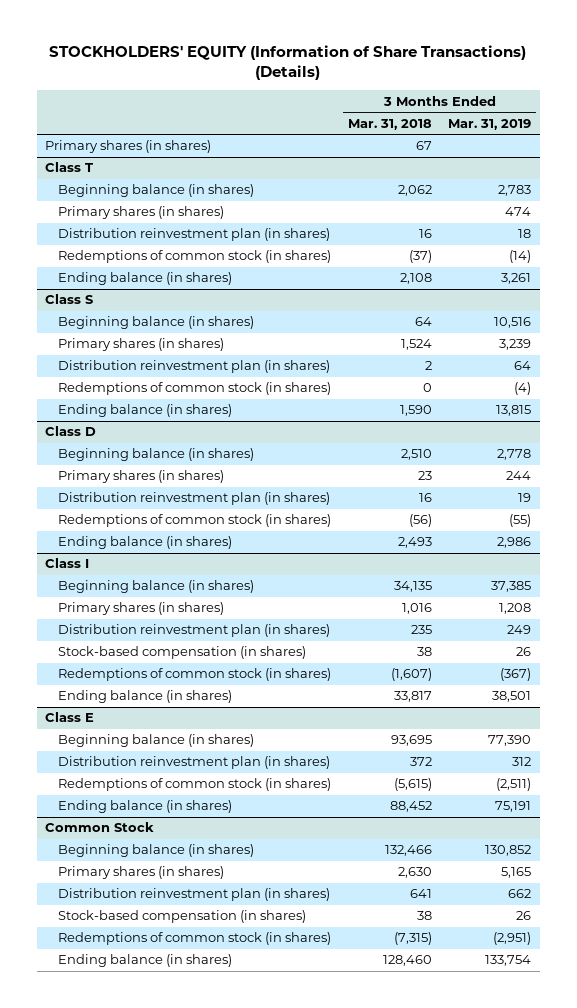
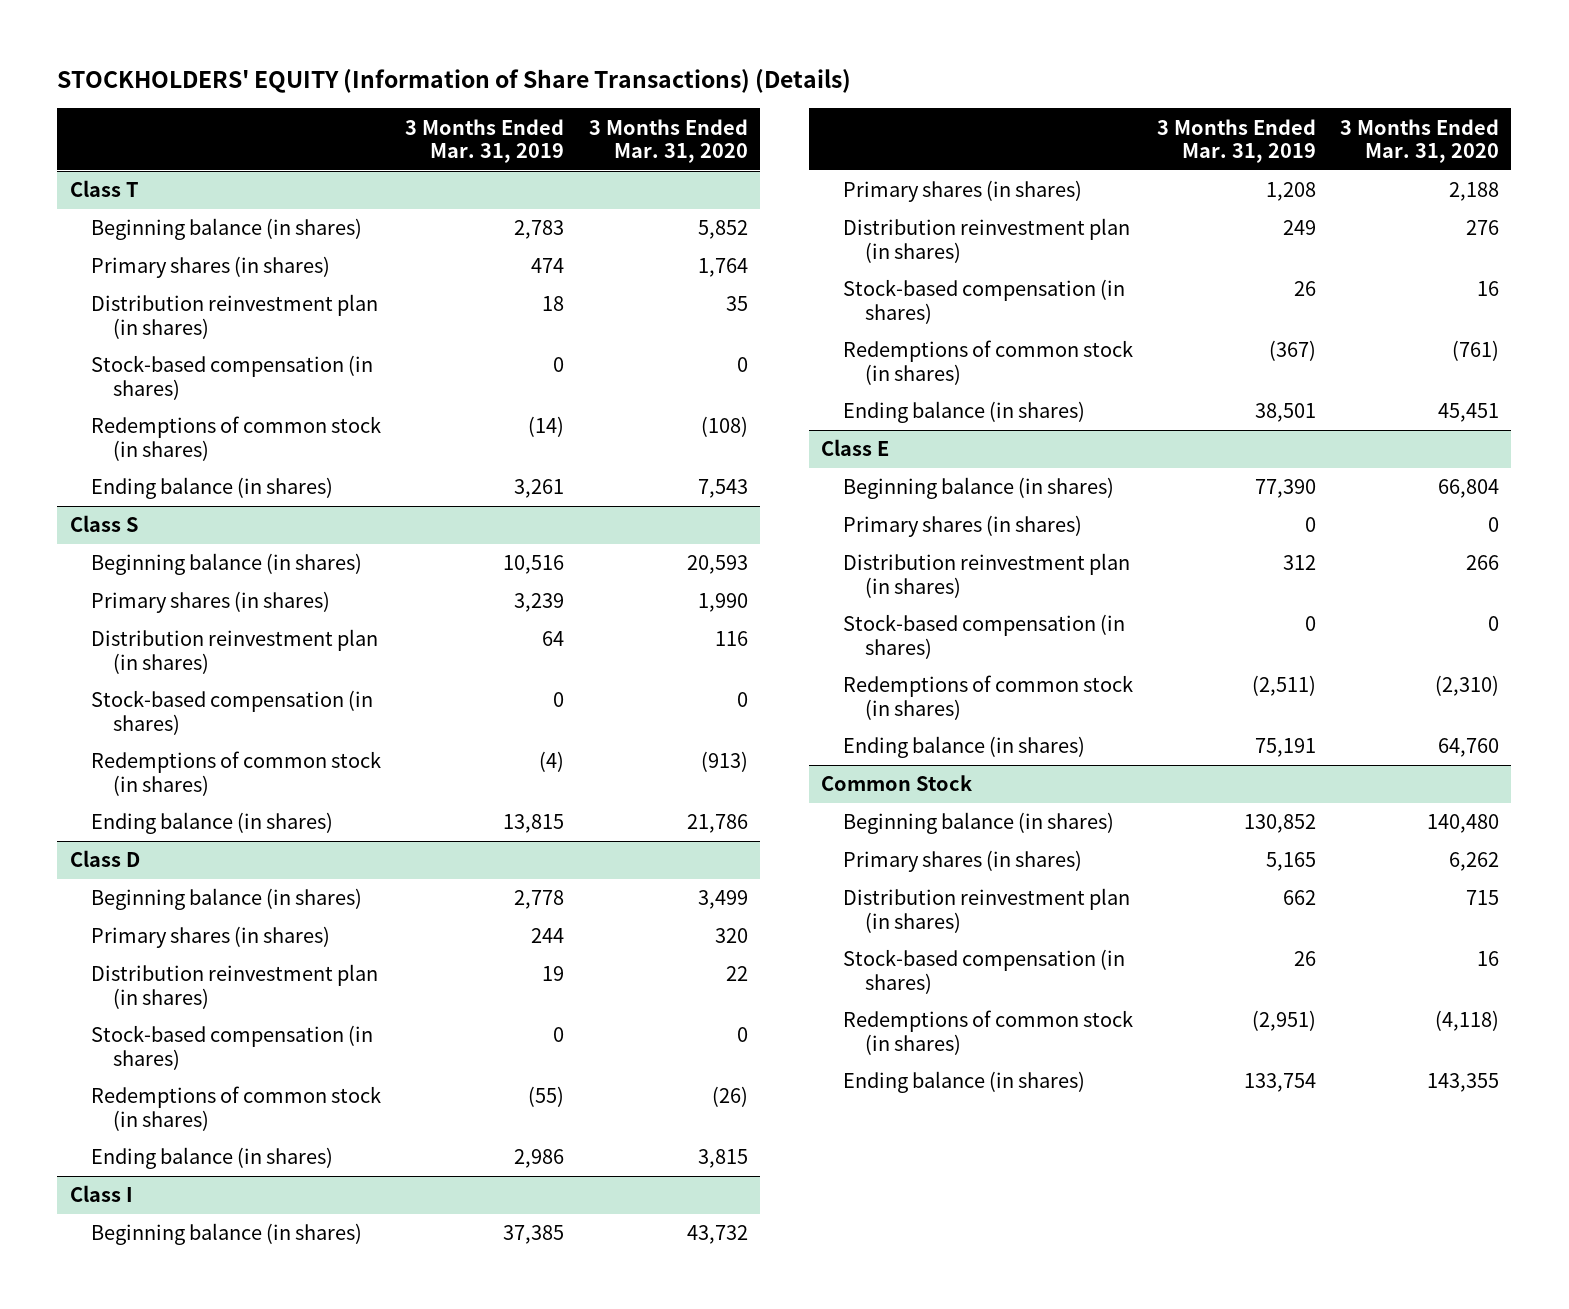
[347,118,432,130] Mar. 31, 2018 -> none
none -> [588,118,748,163] 3 Months Ended Mar. 31, 2020
[45,140,212,154] Primary shares (in shares) -> none
none -> [91,355,374,400] Stock-based compensation (in shares)
none -> [91,690,374,735] Stock-based compensation (in shares)
none -> [91,1025,374,1070] Stock-based compensation (in shares)
none -> [843,515,1083,538] Primary shares (in shares)
none -> [843,614,1126,659] Stock-based compensation (in shares)

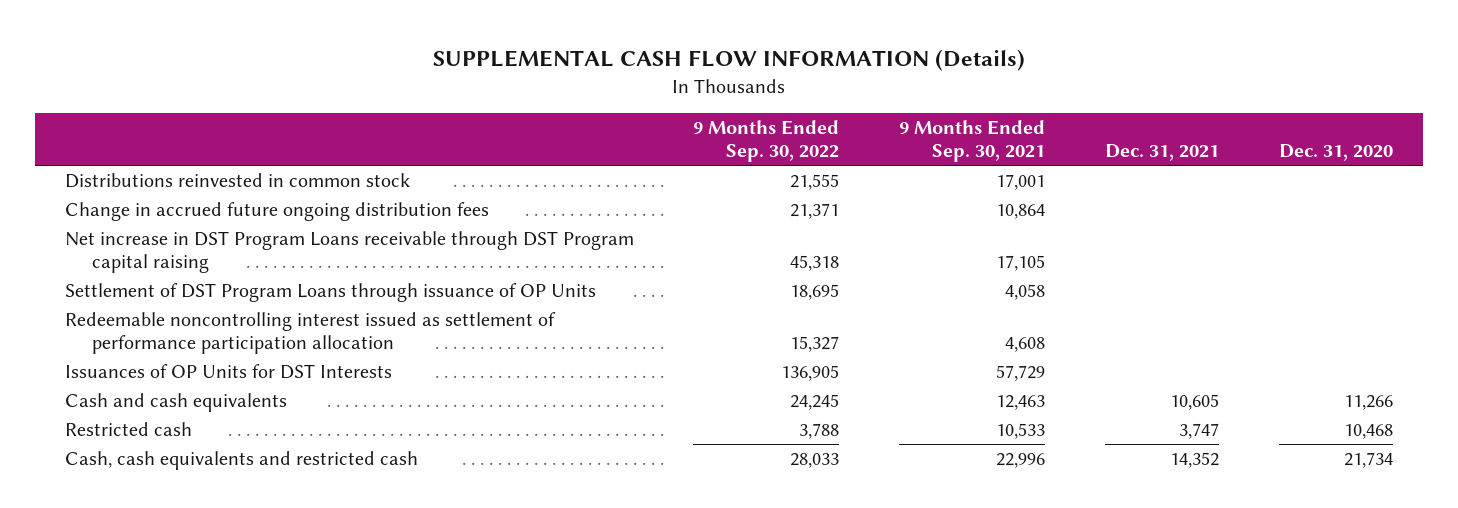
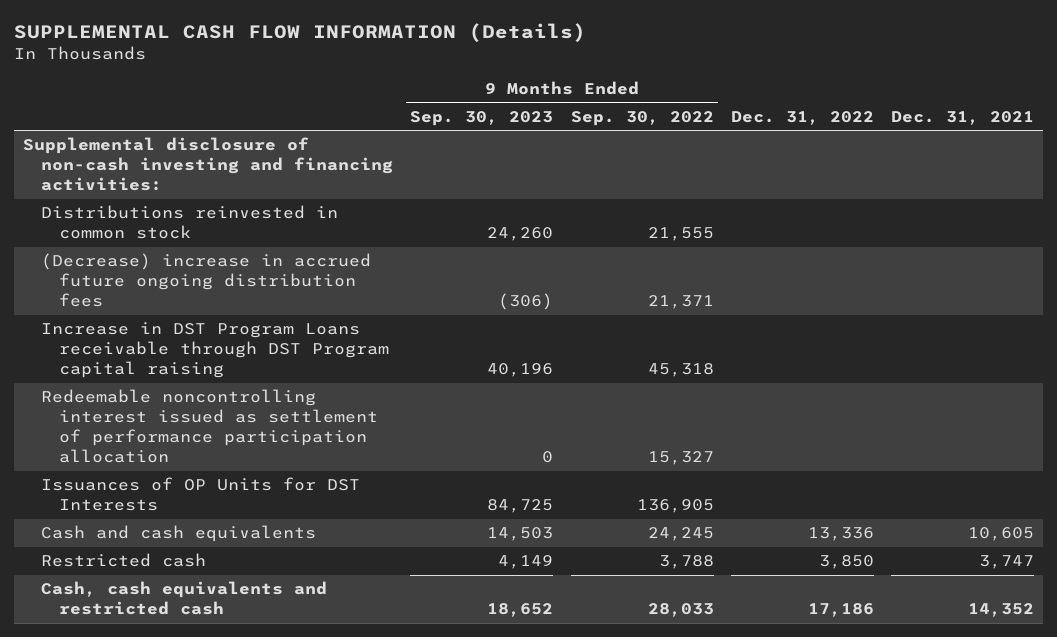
[899,120,1046,163] 9 Months Ended Sep. 30, 2021 -> none
[1278,144,1393,162] Dec. 31, 2020 -> none
none -> [410,110,554,126] Sep. 30, 2023
none -> [730,110,874,125] Dec. 31, 2022
none -> [22,137,393,192] Supplemental disclosure of non-cash investing and financing activities:
[64,283,596,303] Settlement of DST Program Loans through issuance of OP Units -> none
[64,202,489,222] Change in accrued future ongoing distribution fees -> [40,253,371,308] (Decrease) increase in accrued future ongoing distribution fees
[64,231,634,274] Net increase in DST Program Loans receivable through DST Program capital raising -> [40,322,390,379] Increase in DST Program Loans receivable through DST Program capital raising

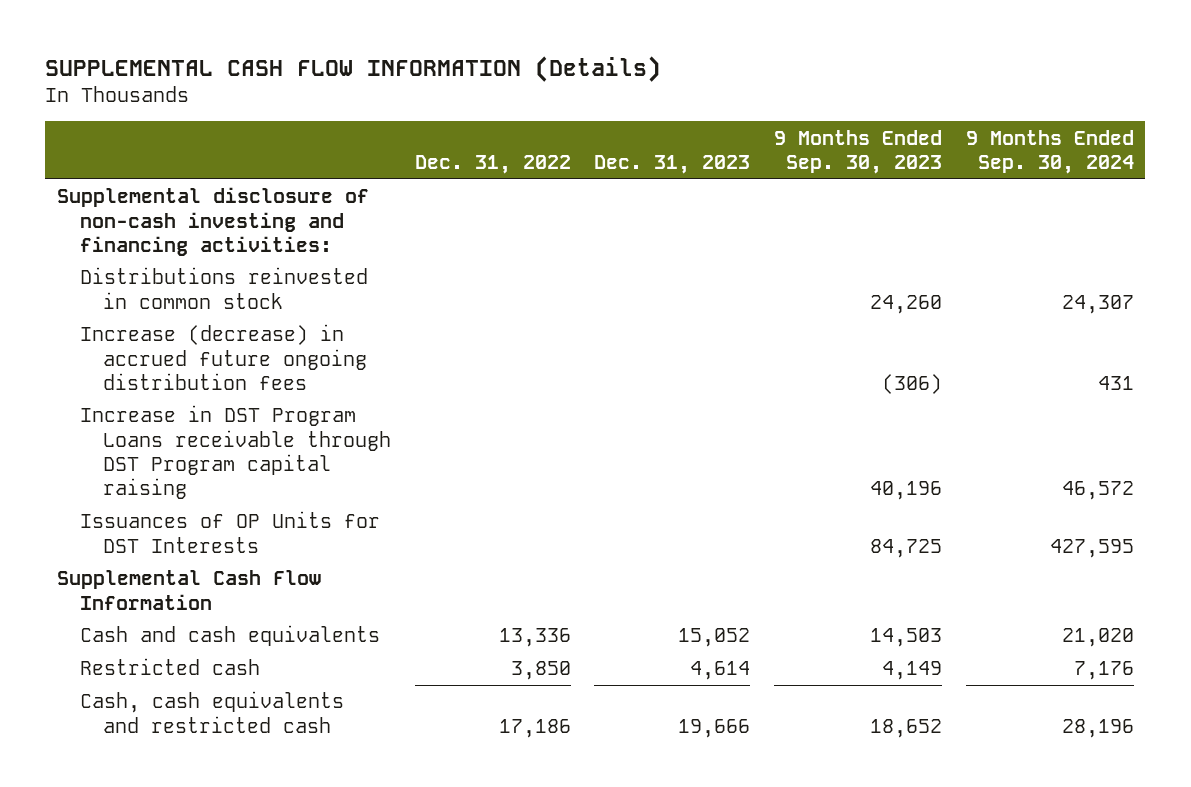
[570,110,714,126] Sep. 30, 2022 -> none
[891,110,1035,125] Dec. 31, 2021 -> none
none -> [594,155,751,175] Dec. 31, 2023
none -> [965,129,1134,175] 9 Months Ended Sep. 30, 2024
[40,253,371,308] (Decrease) increase in accrued future ongoing distribution fees -> [79,324,367,390] Increase (decrease) in accrued future ongoing distribution fees
[40,389,379,464] Redeemable noncontrolling interest issued as settlement of performance participation allocation -> none
none -> [57,570,322,610] Supplemental Cash Flow Information

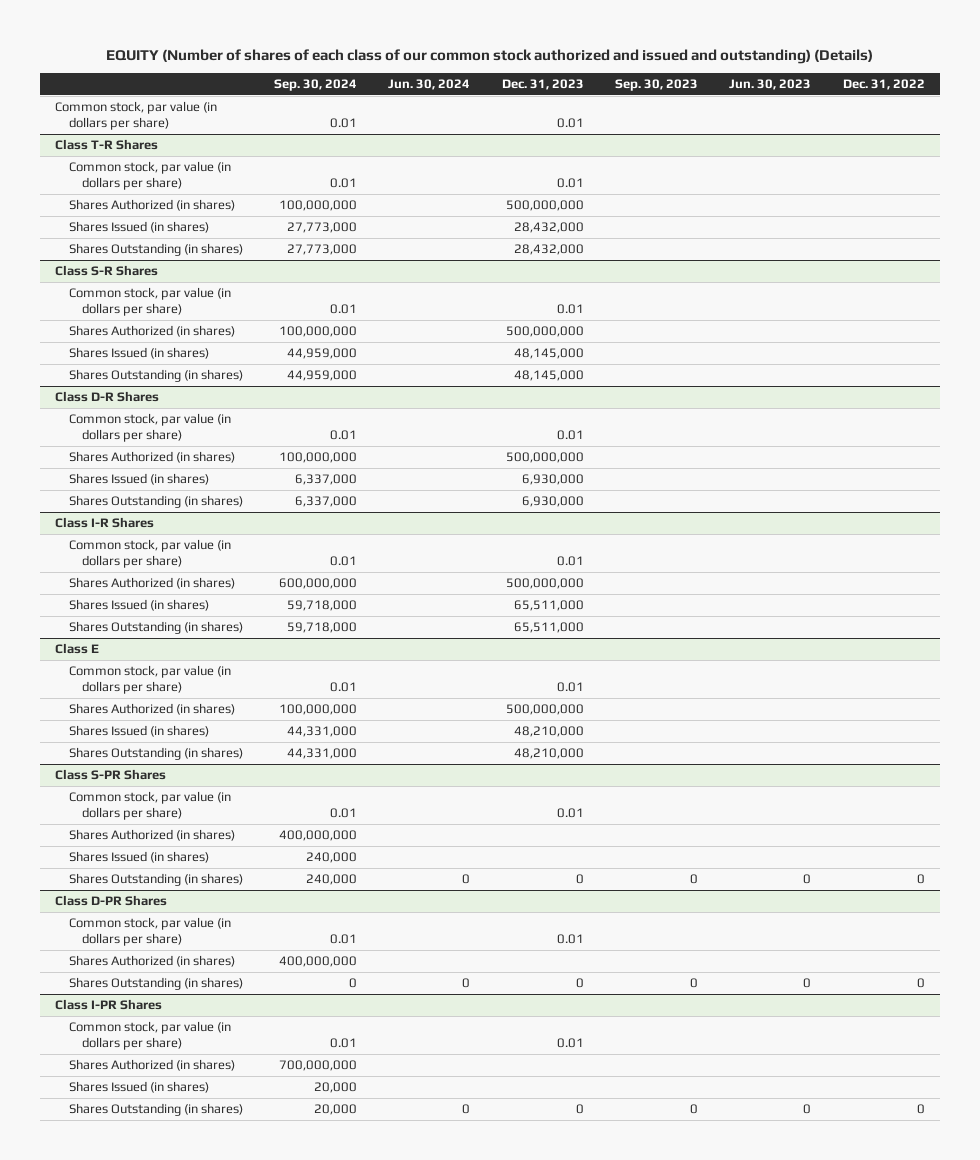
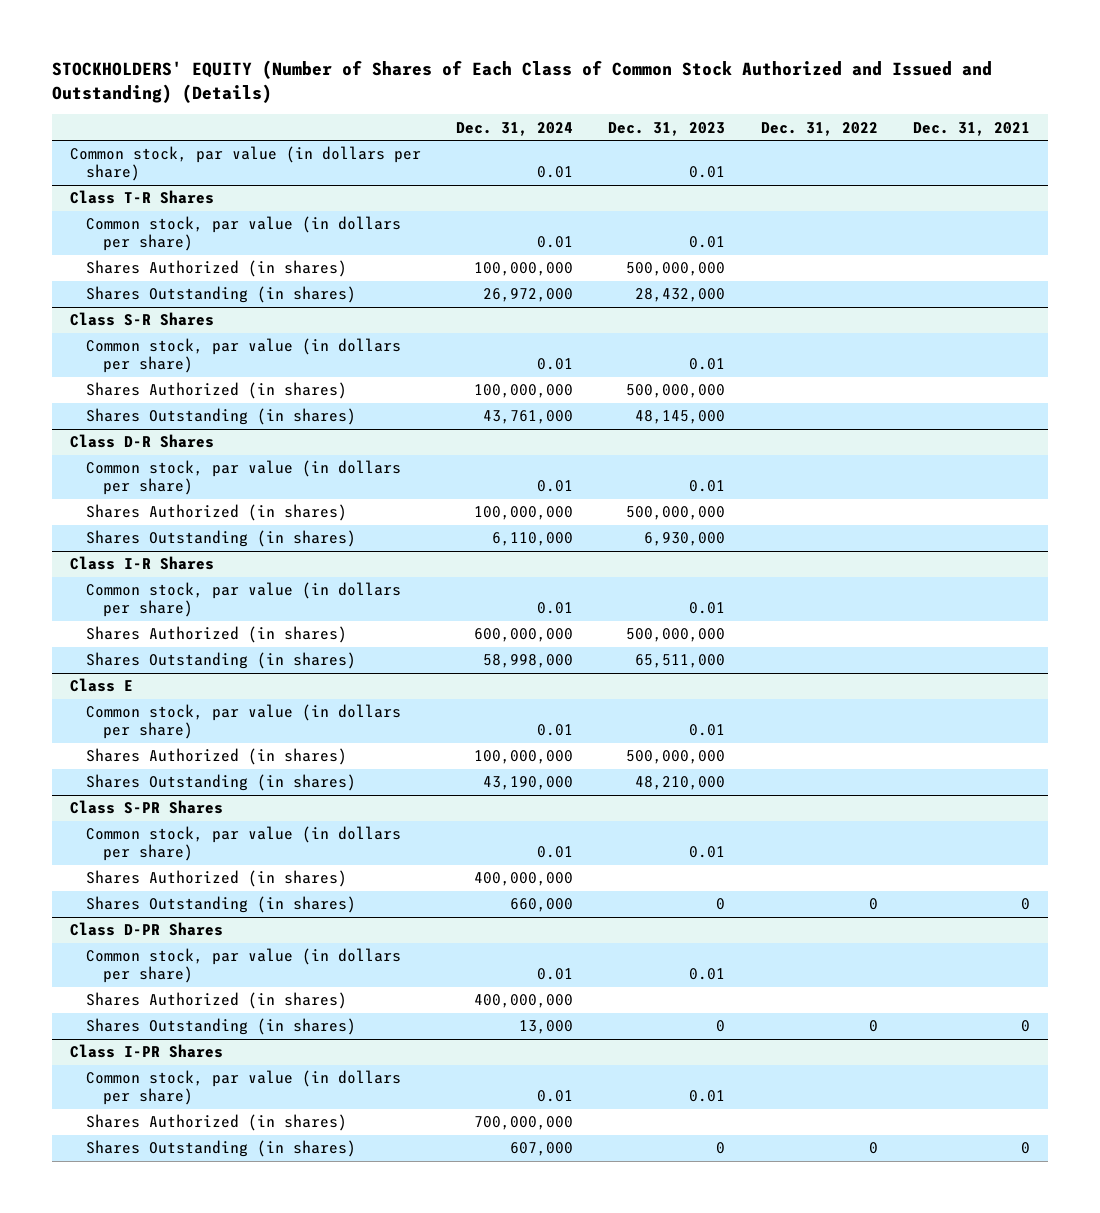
[105,48,873,64] EQUITY (Number of shares of each class of our common stock authorized and issued and outstanding) (Details) -> [51,60,992,104] STOCKHOLDERS' EQUITY (Number of Shares of Each Class of Common Stock Authorized and Issued and Outstanding) (Details)
[274,79,358,92] Sep. 30, 2024 -> none
[388,79,471,91] Jun. 30, 2024 -> none
[615,79,699,92] Sep. 30, 2023 -> none
[729,79,812,91] Jun. 30, 2023 -> none
none -> [456,121,574,136] Dec. 31, 2024
none -> [913,121,1031,136] Dec. 31, 2021
[68,221,209,234] Shares Issued (in shares) -> none
[68,347,209,360] Shares Issued (in shares) -> none
[68,473,209,486] Shares Issued (in shares) -> none
[68,599,209,612] Shares Issued (in shares) -> none
[68,725,209,738] Shares Issued (in shares) -> none
[68,851,209,864] Shares Issued (in shares) -> none
[68,1081,209,1094] Shares Issued (in shares) -> none

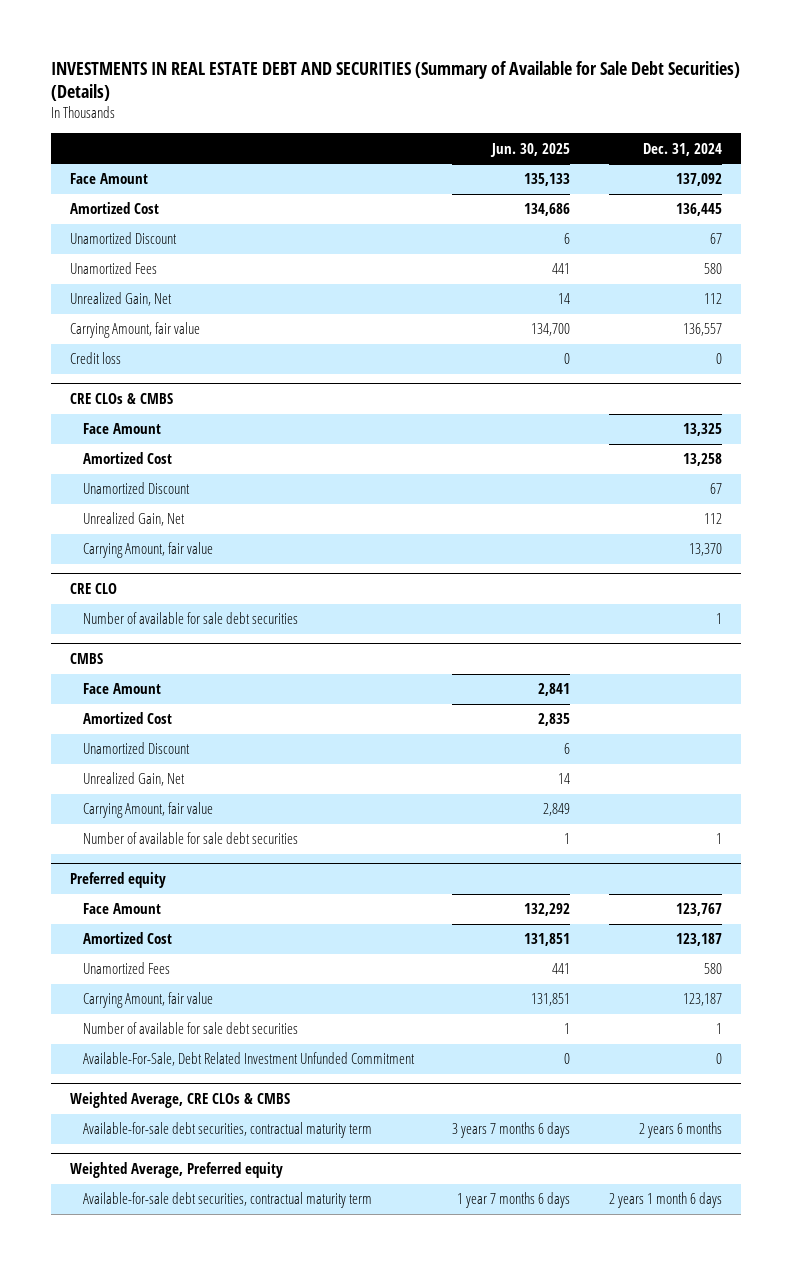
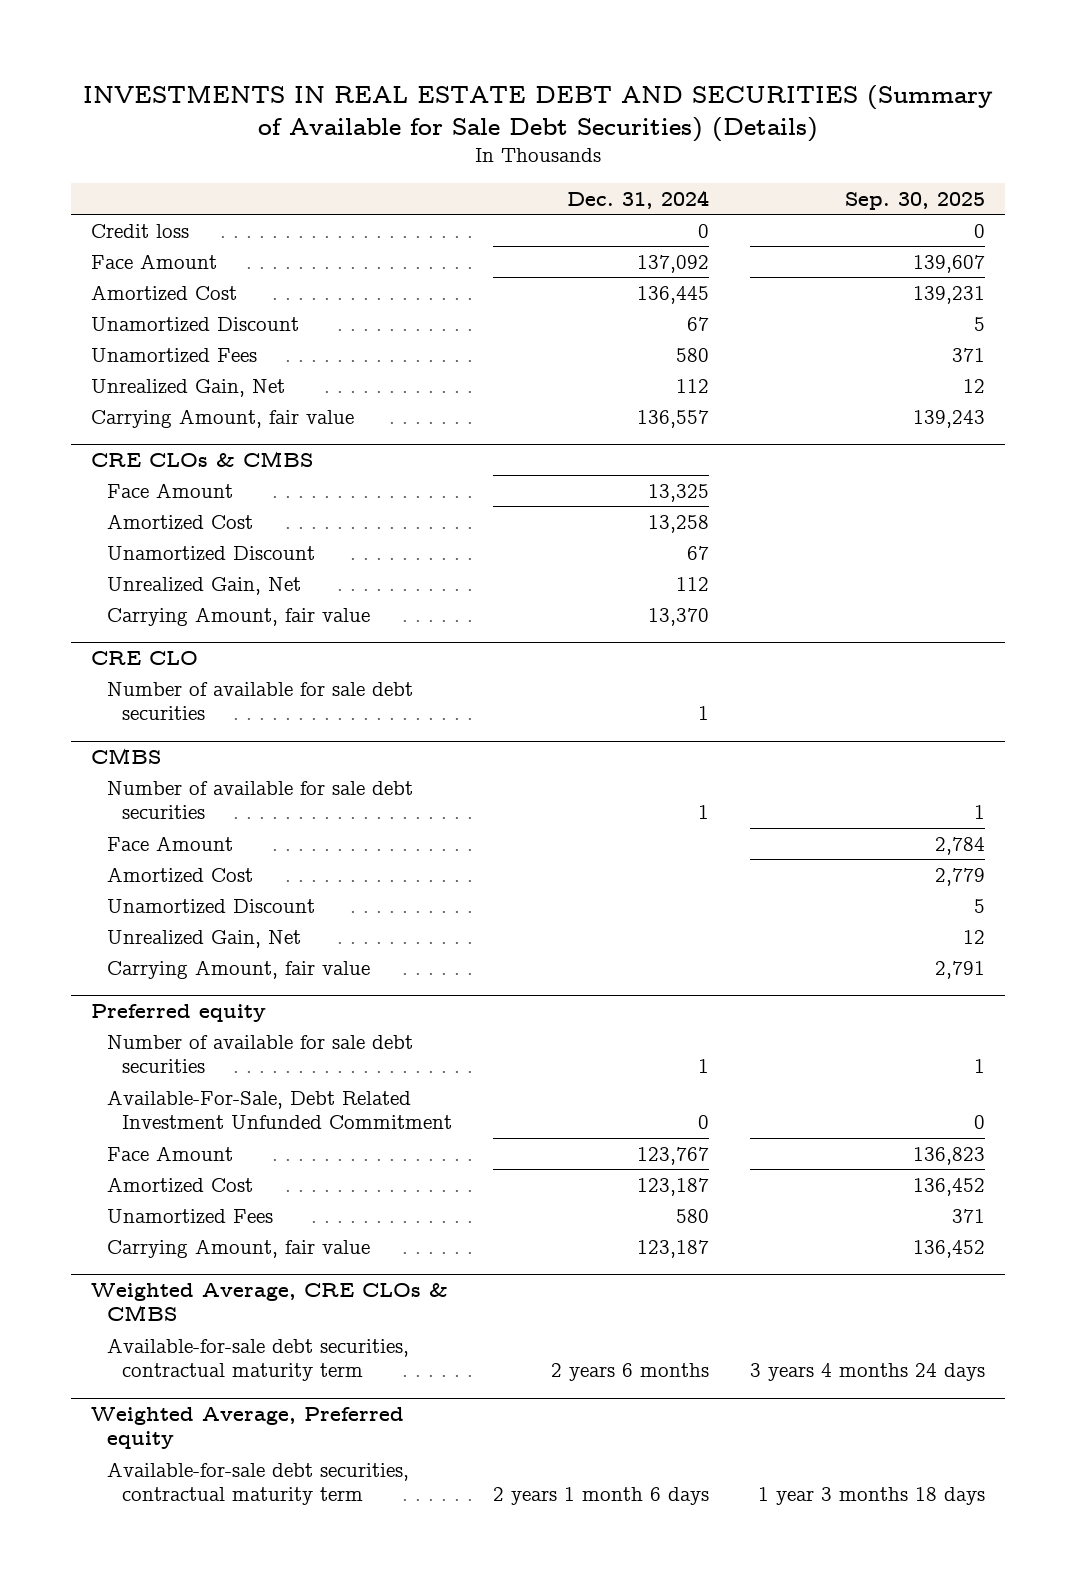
[490,142,571,157] Jun. 30, 2025 -> none
none -> [844,191,985,210] Sep. 30, 2025
[70,352,122,365] Credit loss -> [90,223,189,238] Credit loss
[83,832,299,845] Number of available for sale debt securities -> [106,780,413,820] Number of available for sale debt securities
[83,1022,299,1035] Number of available for sale debt securities -> [106,1034,413,1074] Number of available for sale debt securities
[83,1052,416,1067] Available-For-Sale, Debt Related Investment Unfunded Commitment -> [106,1089,453,1130] Available-For-Sale, Debt Related Investment Unfunded Commitment

